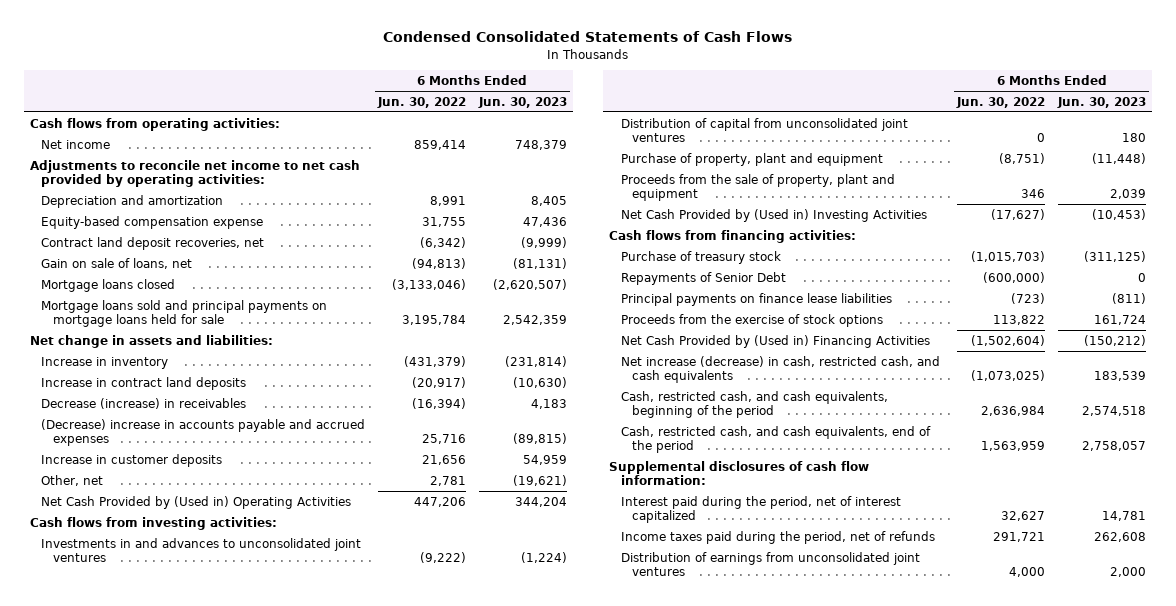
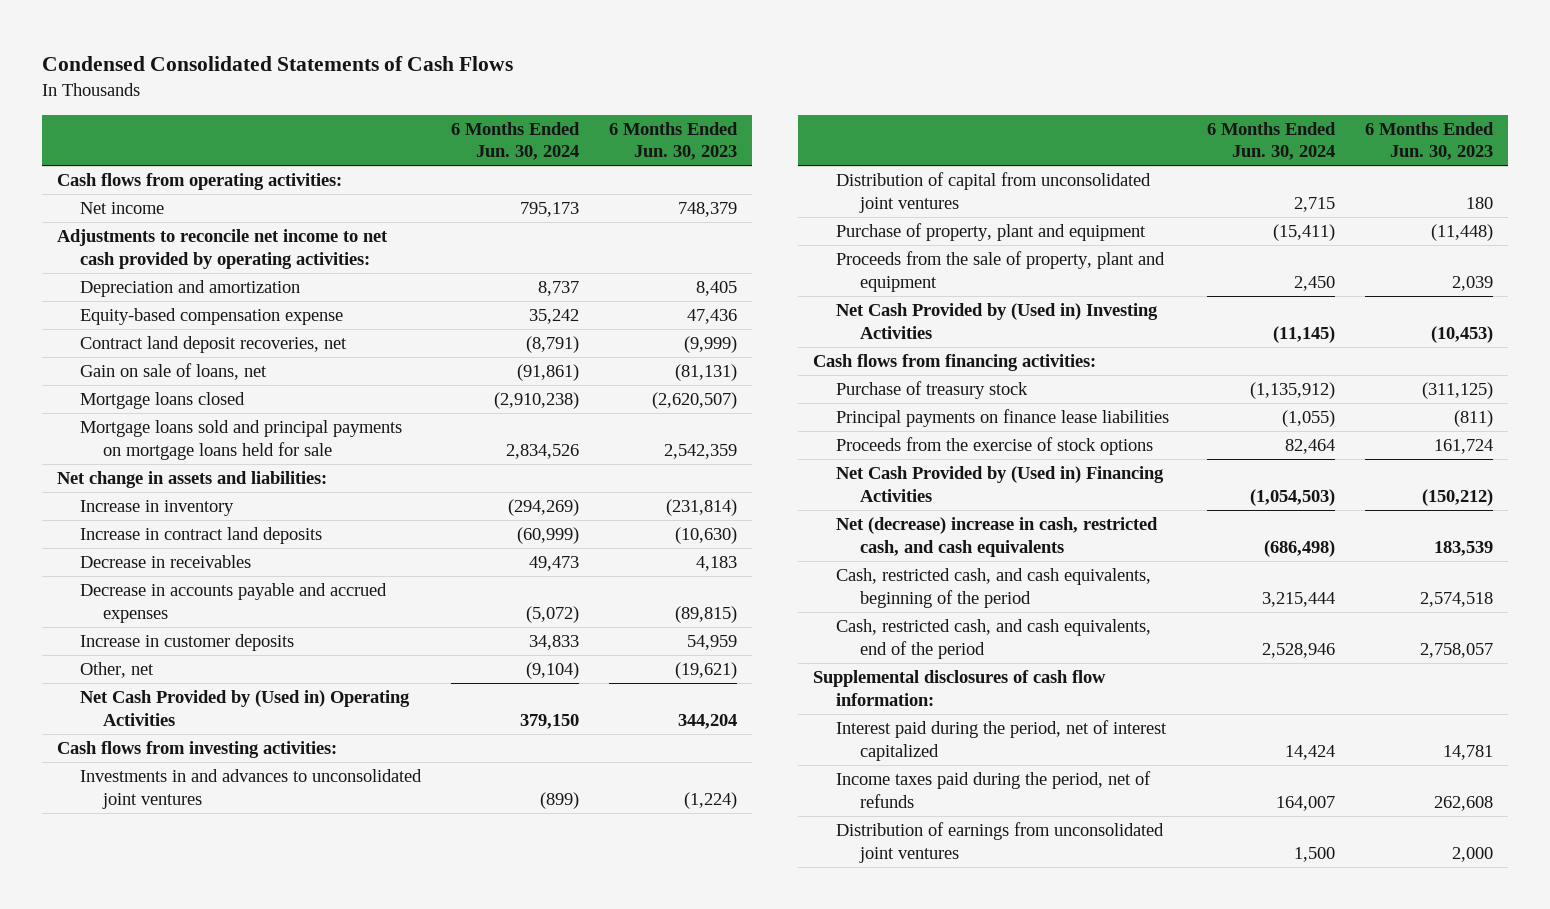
[377,96,467,108] Jun. 30, 2022 -> none
none -> [451,121,581,161] 6 Months Ended Jun. 30, 2024
[41,397,247,409] Decrease (increase) in receivables -> [80,555,252,569] Decrease in receivables
[41,418,366,446] (Decrease) increase in accounts payable and accrued expenses -> [80,583,388,623] Decrease in accounts payable and accrued expenses
[620,271,786,285] Repayments of Senior Debt -> none
[620,355,940,383] Net increase (decrease) in cash, restricted cash, and cash equivalents -> [836,517,1159,557] Net (decrease) increase in cash, restricted cash, and cash equivalents

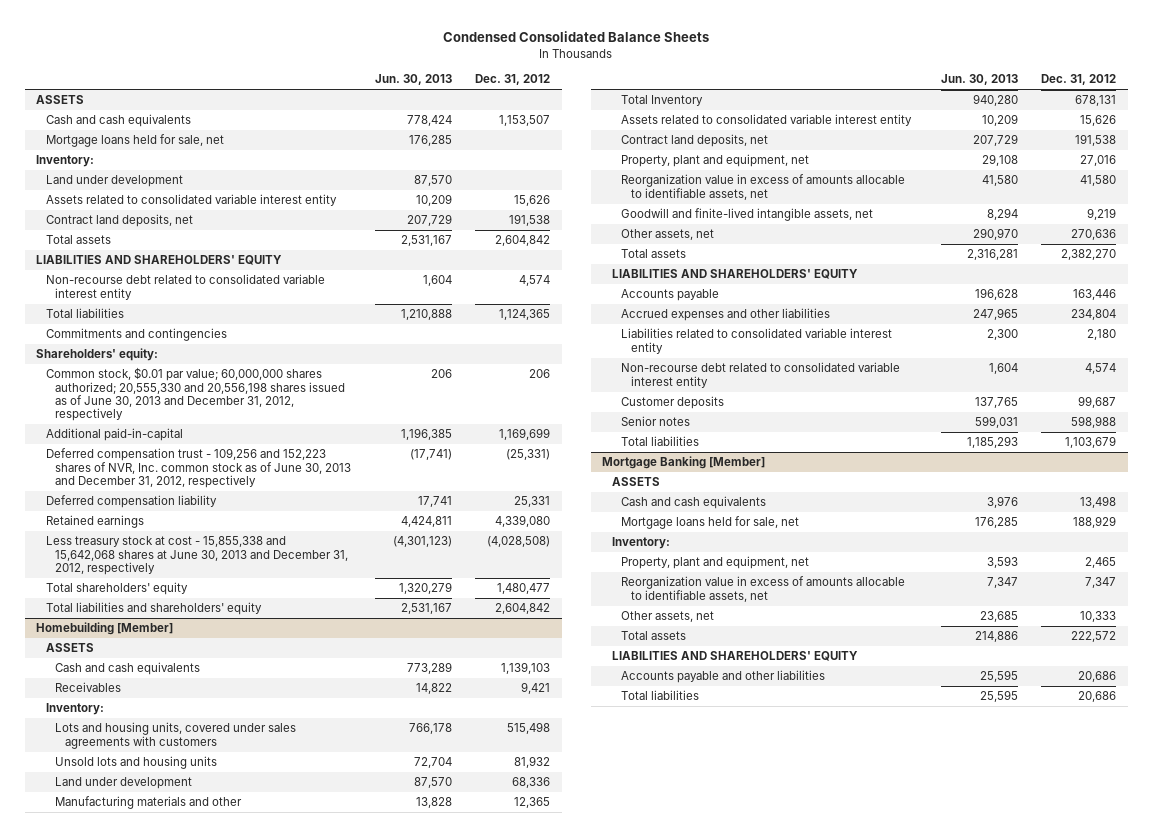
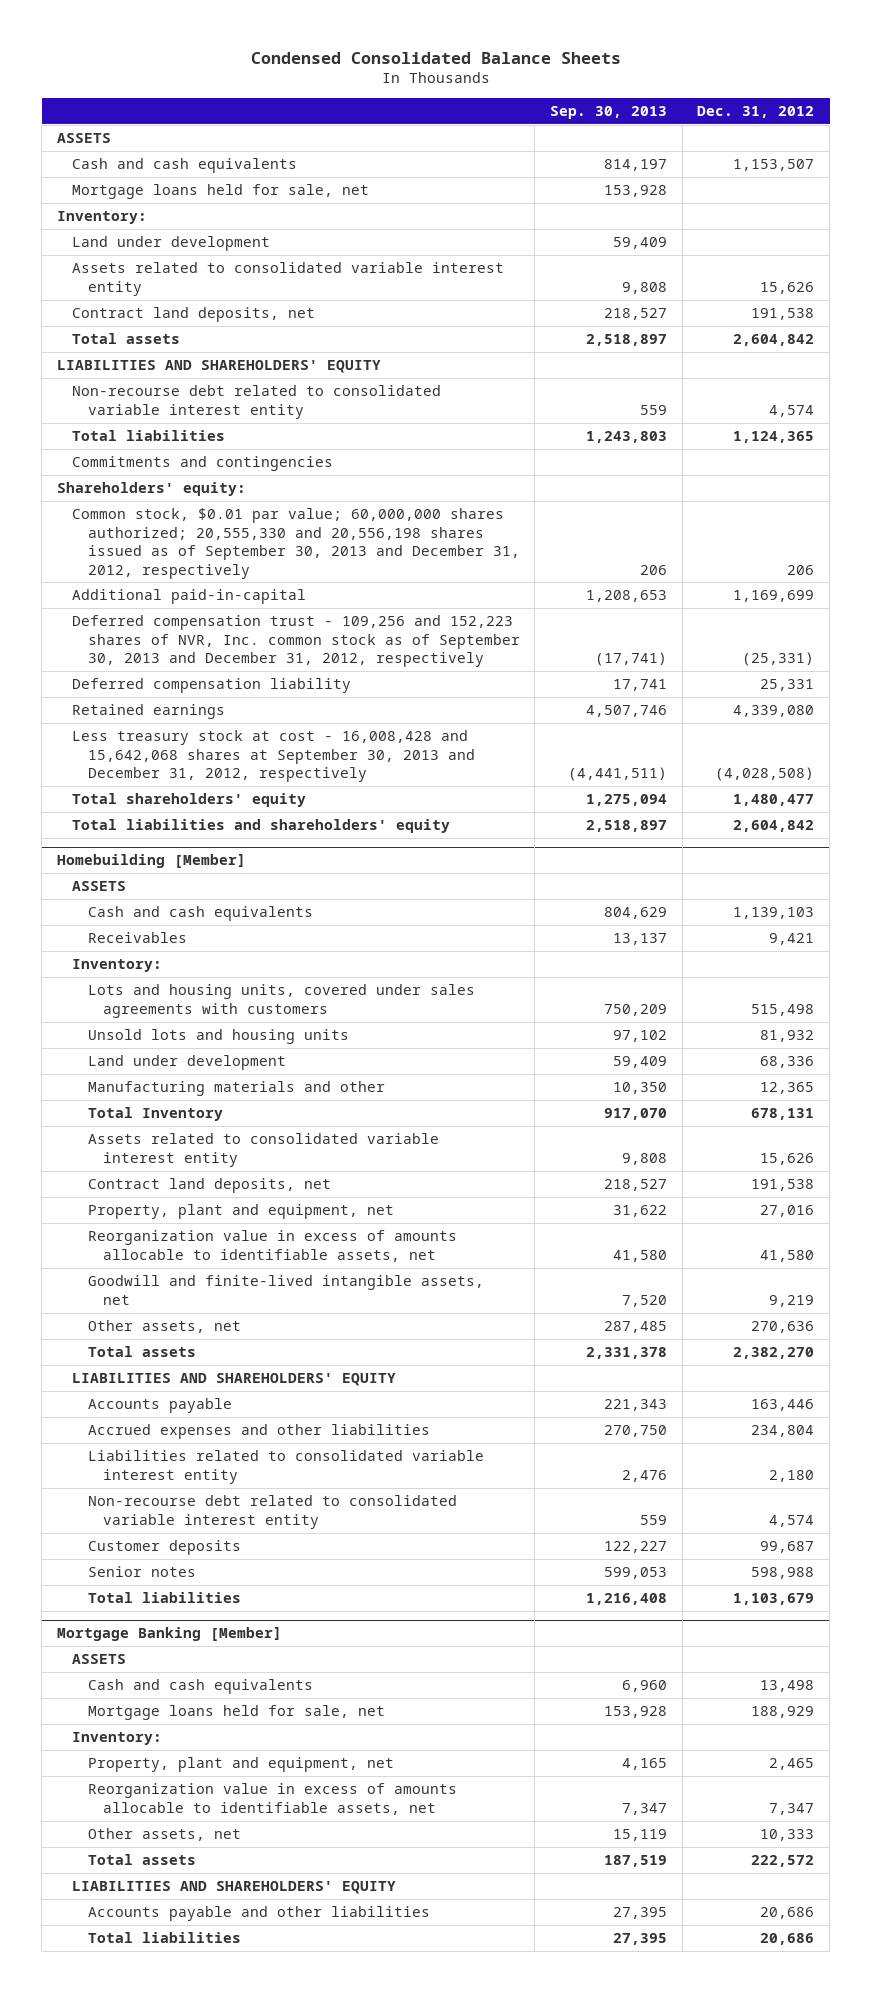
[374,74,452,86] Jun. 30, 2013 -> none
none -> [549,105,667,119] Sep. 30, 2013
[45,367,346,422] Common stock, $0.01 par value; 60,000,000 shares authorized; 20,555,330 and 20,556,198 shares issued as of June 30, 2013 and December 31, 2012, respectively -> [72,508,520,579] Common stock, $0.01 par value; 60,000,000 shares authorized; 20,555,330 and 20,556,198 shares issued as of September 30, 2013 and December 31, 2012, respectively
[45,448,352,488] Deferred compensation trust - 109,256 and 152,223 shares of NVR, Inc. common stock as of June 30, 2013 and December 31, 2012, respectively -> [72,615,520,668] Deferred compensation trust - 109,256 and 152,223 shares of NVR, Inc. common stock as of September 30, 2013 and December 31, 2012, respectively
[45,536,349,575] Less treasury stock at cost - 15,855,338 and 15,642,068 shares at June 30, 2013 and December 31, 2012, respectively -> [72,730,475,783] Less treasury stock at cost - 16,008,428 and 15,642,068 shares at September 30, 2013 and December 31, 2012, respectively

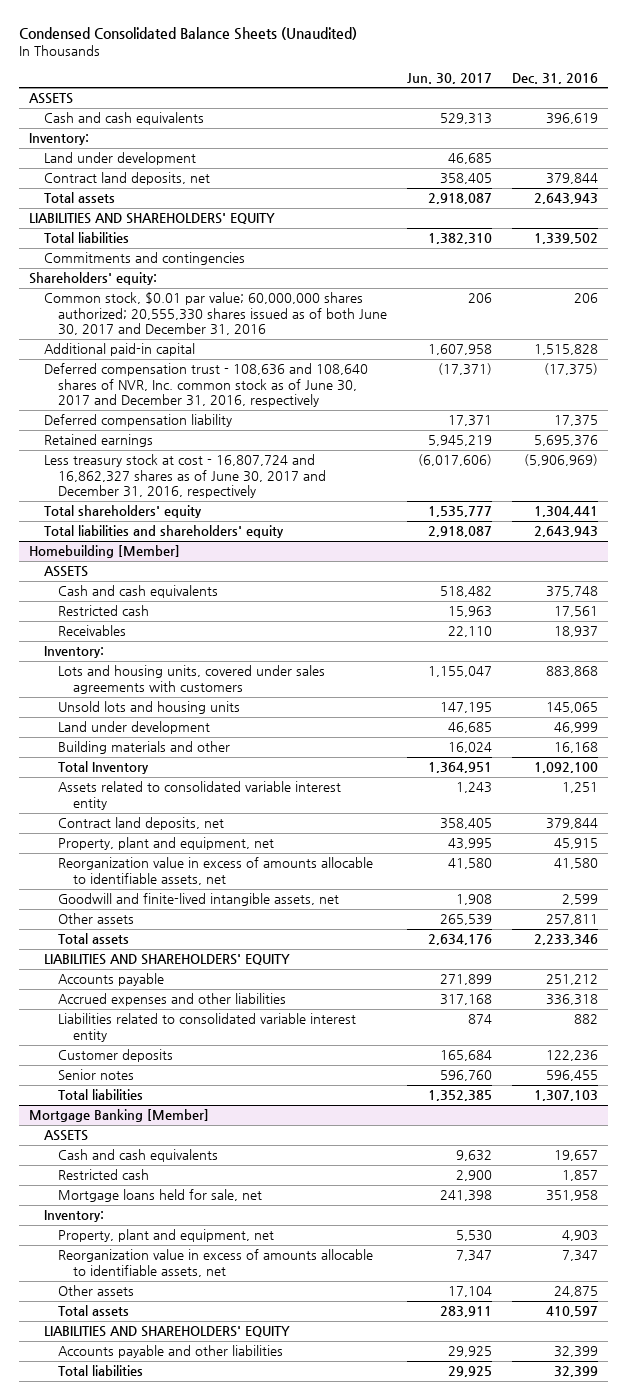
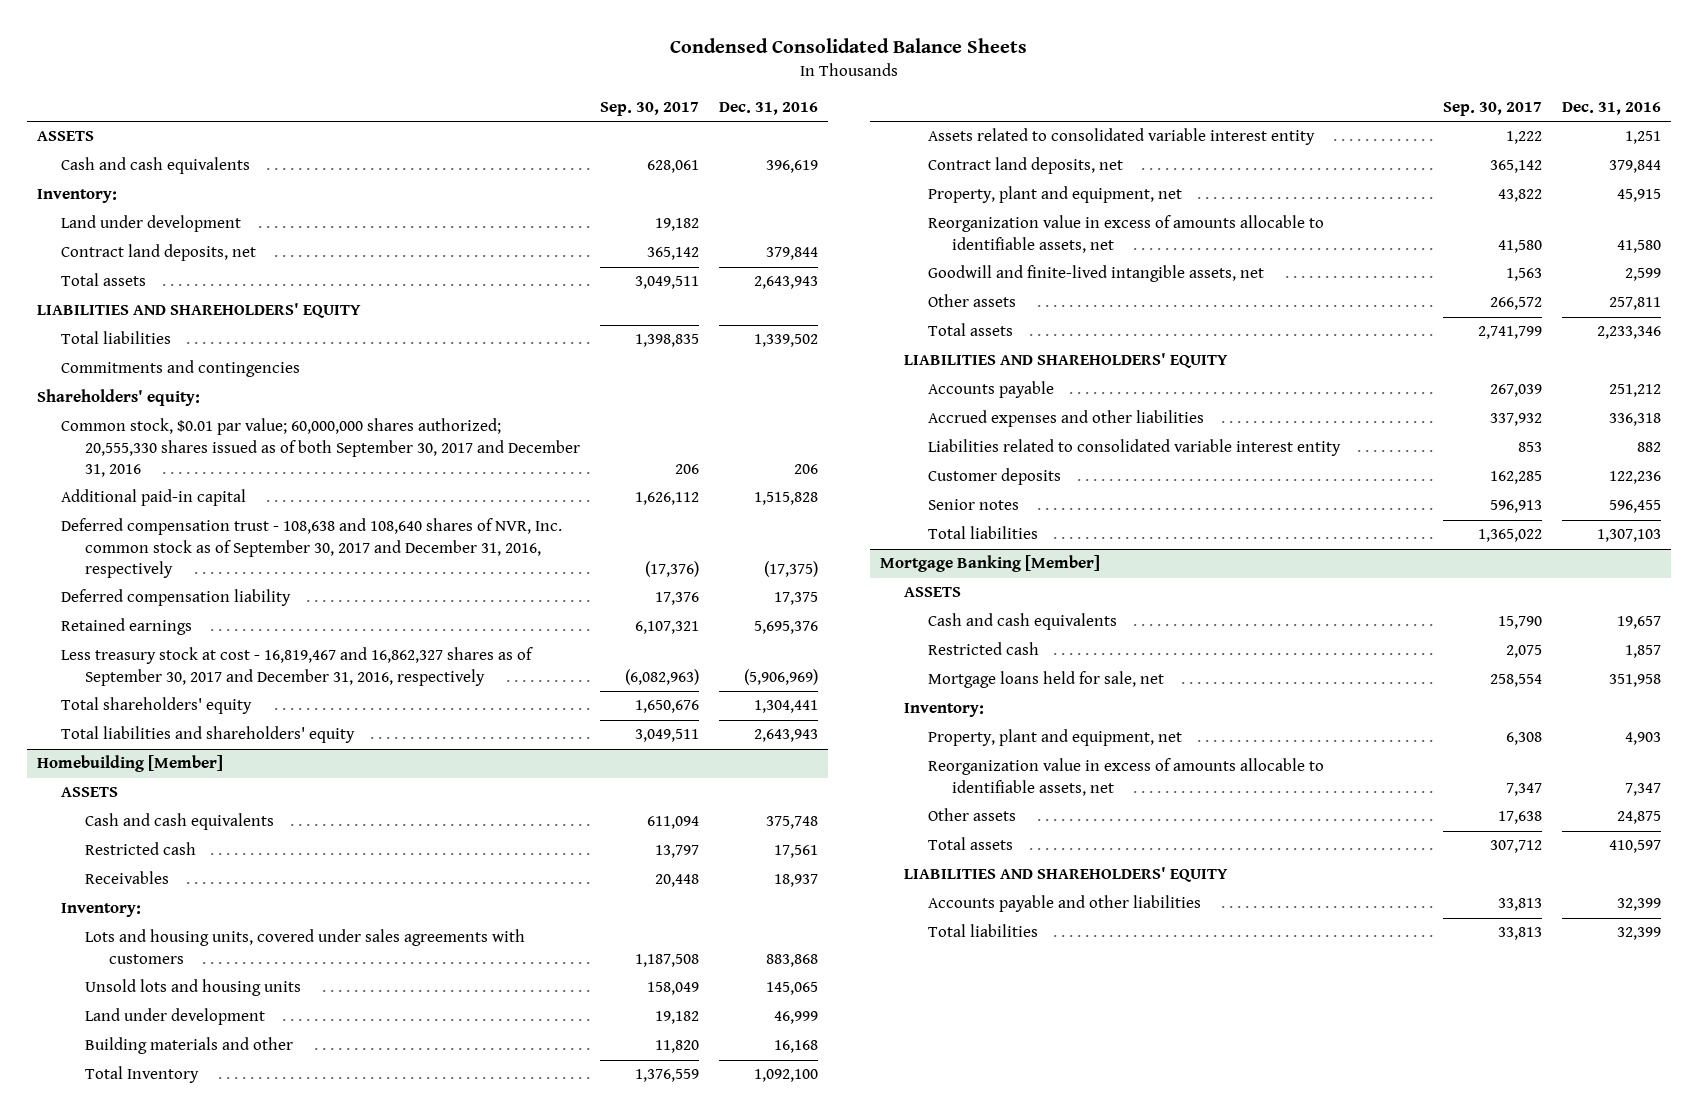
[19,27,358,41] Condensed Consolidated Balance Sheets (Unaudited) -> [669,38,1027,54] Condensed Consolidated Balance Sheets
[407,72,493,84] Jun. 30, 2017 -> none
none -> [599,102,699,117] Sep. 30, 2017
[43,292,388,336] Common stock, $0.01 par value; 60,000,000 shares authorized; 20,555,330 shares issued as of both June 30, 2017 and December 31, 2016 -> [60,418,580,477] Common stock, $0.01 par value; 60,000,000 shares authorized; 20,555,330 shares issued as of both September 30, 2017 and December 31, 2016
[43,363,368,408] Deferred compensation trust - 108,636 and 108,640 shares of NVR, Inc. common stock as of June 30, 2017 and December 31, 2016, respectively -> [60,518,562,578] Deferred compensation trust - 108,638 and 108,640 shares of NVR, Inc. common stock as of September 30, 2017 and December 31, 2016, respectively
[43,454,327,499] Less treasury stock at cost - 16,807,724 and 16,862,327 shares as of June 30, 2017 and December 31, 2016, respectively -> [60,647,533,686] Less treasury stock at cost - 16,819,467 and 16,862,327 shares as of September 30, 2017 and December 31, 2016, respectively

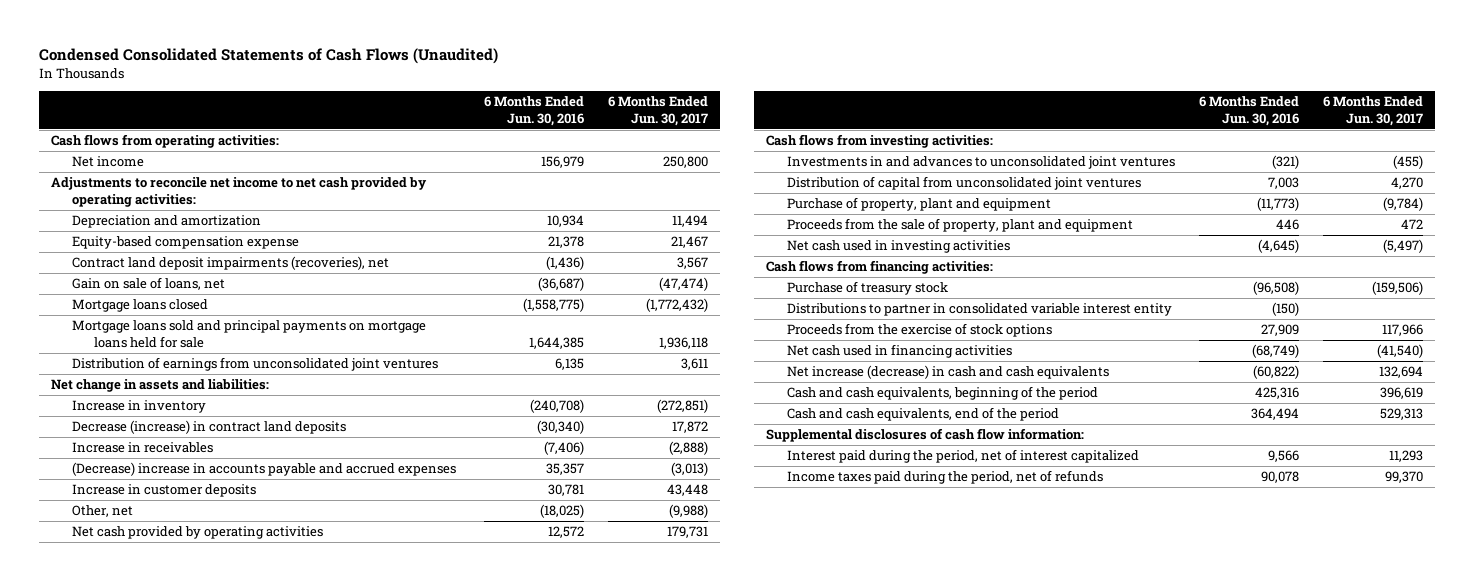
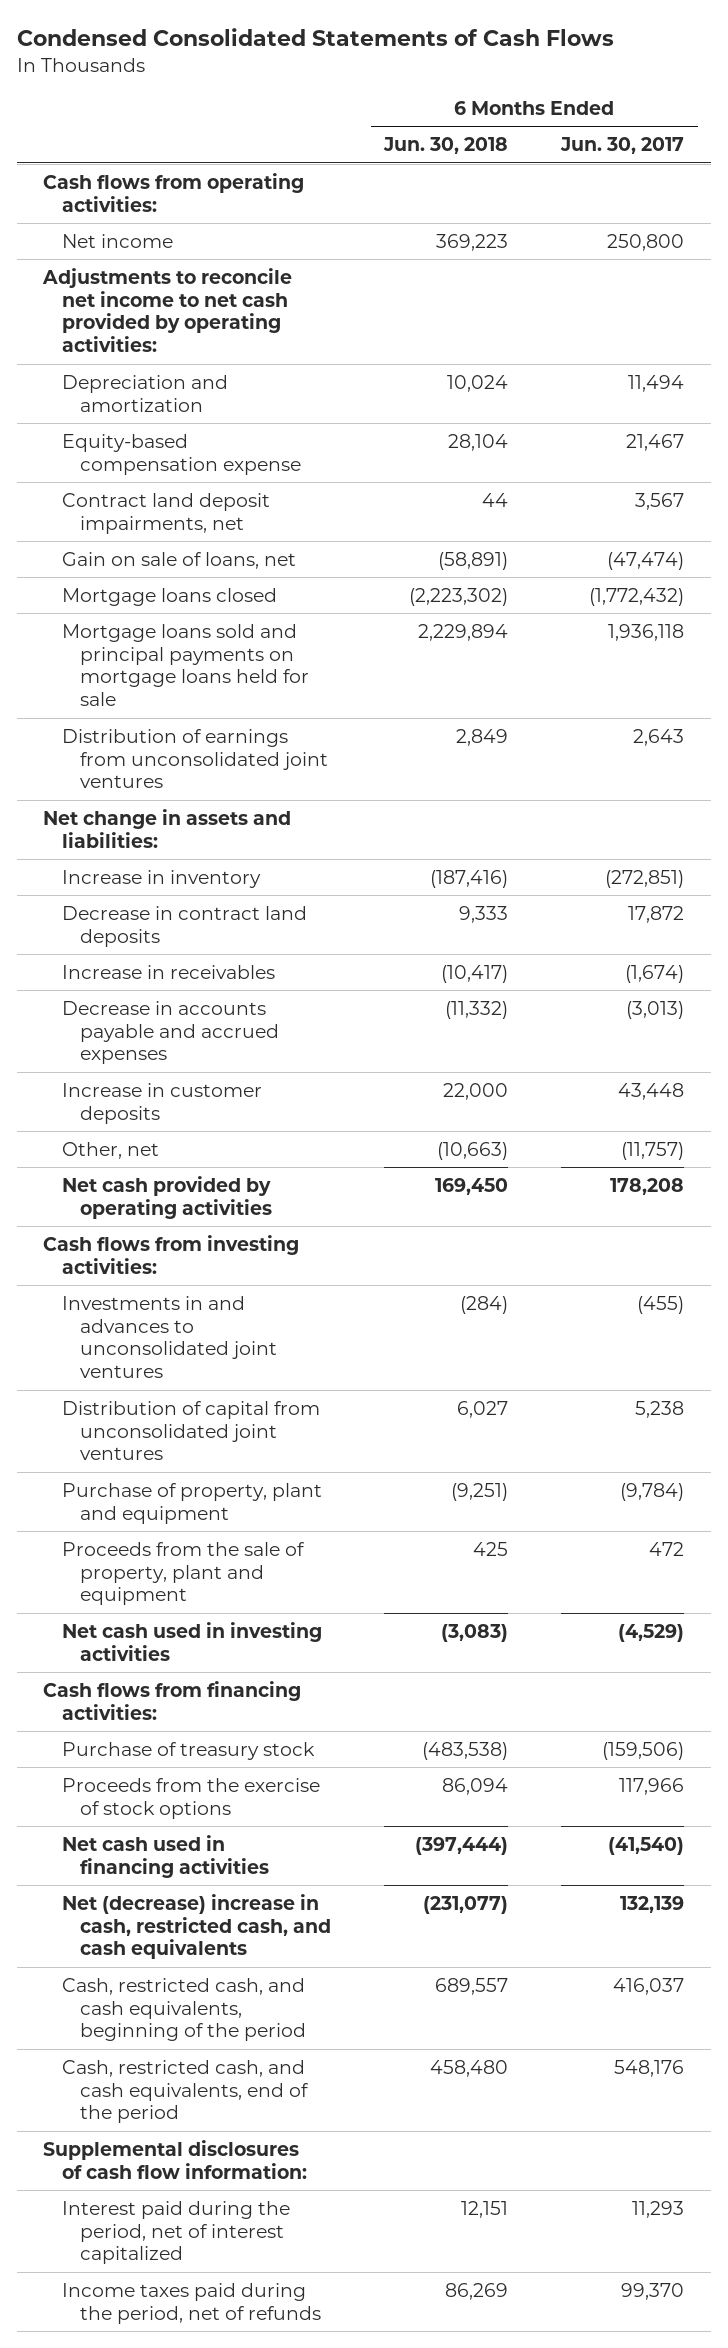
[39,47,499,64] Condensed Consolidated Statements of Cash Flows (Unaudited) -> [16,28,614,47] Condensed Consolidated Statements of Cash Flows
[484,96,585,126] 6 Months Ended Jun. 30, 2016 -> none
none -> [383,137,509,155] Jun. 30, 2018
[72,256,390,271] Contract land deposit impairments (recoveries), net -> [61,492,270,534] Contract land deposit impairments, net
[681,358,709,371] 3,611 -> [633,728,685,746] 2,643
[72,420,347,435] Decrease (increase) in contract land deposits -> [61,905,307,947] Decrease in contract land deposits
[669,441,709,456] (2,888) -> [625,964,685,983] (1,674)
[72,462,457,477] (Decrease) increase in accounts payable and accrued expenses -> [61,1000,280,1065] Decrease in accounts payable and accrued expenses
[669,504,709,519] (9,988) -> [621,1141,685,1160] (11,757)
[667,526,709,539] 179,731 -> [610,1177,685,1195] 178,208
[1390,177,1423,190] 4,270 -> [635,1400,685,1418] 5,238
[1382,239,1423,254] (5,497) -> [618,1623,685,1642] (4,529)
[786,303,1172,317] Distributions to partner in consolidated variable interest entity -> none
[786,365,1109,380] Net increase (decrease) in cash and cash equivalents -> [61,1893,332,1960] Net (decrease) increase in cash, restricted cash, and cash equivalents
[1378,366,1423,379] 132,694 -> [620,1895,685,1913] 132,139
[786,386,1098,401] Cash and cash equivalents, beginning of the period -> [61,1977,307,2042] Cash, restricted cash, and cash equivalents, beginning of the period
[1379,387,1423,400] 396,619 -> [613,1977,685,1995] 416,037
[786,407,1059,422] Cash and cash equivalents, end of the period -> [61,2059,310,2124] Cash, restricted cash, and cash equivalents, end of the period
[1379,408,1423,421] 529,313 -> [614,2059,685,2077] 548,176

